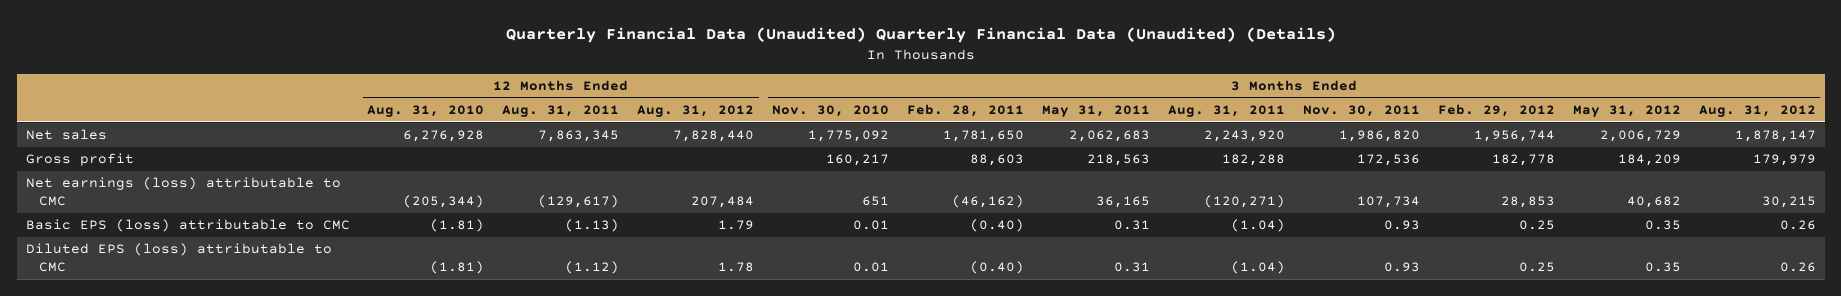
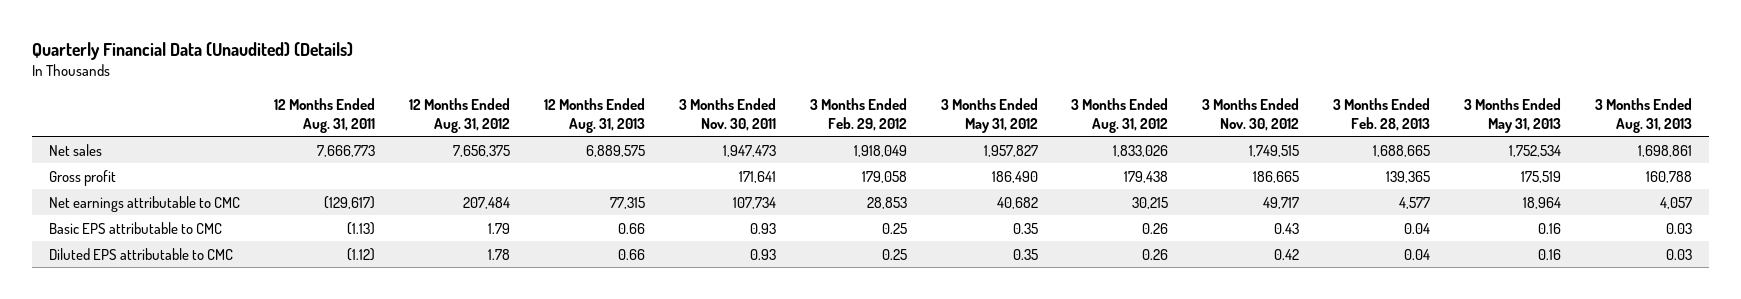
[505,27,1336,44] Quarterly Financial Data (Unaudited) Quarterly Financial Data (Unaudited) (Details) -> [32,41,354,60] Quarterly Financial Data (Unaudited) (Details)
[367,104,485,117] Aug. 31, 2010 -> none
[772,104,890,117] Nov. 30, 2010 -> none
[907,103,1025,117] Feb. 28, 2011 -> none
[1042,104,1151,117] May 31, 2011 -> none
[1167,104,1285,117] Aug. 31, 2011 -> none
none -> [543,97,645,133] 12 Months Ended Aug. 31, 2013
none -> [1202,97,1300,131] 3 Months Ended Nov. 30, 2012
none -> [1333,97,1431,131] 3 Months Ended Feb. 28, 2013
none -> [1464,97,1562,133] 3 Months Ended May 31, 2013
none -> [1595,97,1693,133] 3 Months Ended Aug. 31, 2013
[538,130,620,143] 7,863,345 -> [317,144,376,157] 7,666,773
[673,130,755,143] 7,828,440 -> [452,144,510,157] 7,656,375
[1338,130,1420,143] 1,986,820 -> [722,144,776,157] 1,947,473
[1473,130,1555,143] 1,956,744 -> [853,144,907,157] 1,918,049
[1599,130,1681,143] 2,006,729 -> [983,144,1038,157] 1,957,827
[1734,130,1816,143] 1,878,147 -> [1113,144,1169,157] 1,833,026
[1356,154,1420,167] 172,536 -> [738,170,776,183] 171,641
[1491,154,1555,167] 182,778 -> [861,170,907,183] 179,058
[1617,154,1681,167] 184,209 -> [991,170,1038,183] 186,490
[1752,154,1816,167] 179,979 -> [1124,170,1169,183] 179,438
[25,177,341,207] Net earnings (loss) attributable to CMC -> [49,195,241,212] Net earnings attributable to CMC
[25,219,350,233] Basic EPS (loss) attributable to CMC -> [49,221,223,234] Basic EPS attributable to CMC
[25,243,332,273] Diluted EPS (loss) attributable to CMC -> [49,247,234,260] Diluted EPS attributable to CMC

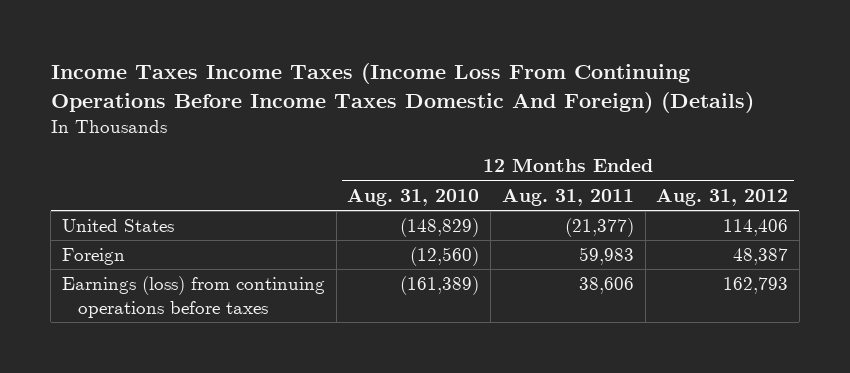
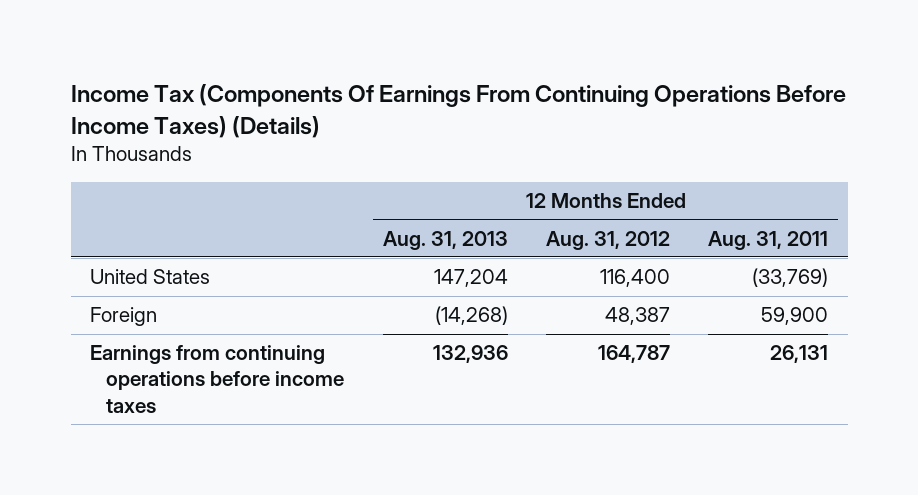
[50,63,754,114] Income Taxes Income Taxes (Income Loss From Continuing Operations Before Income Taxes Domestic And Foreign) (Details) -> [70,84,846,138] Income Tax (Components Of Earnings From Continuing Operations Before Income Taxes) (Details)
[347,188,480,206] Aug. 31, 2010 -> none
none -> [382,230,508,250] Aug. 31, 2013
[564,218,634,238] (21,377) -> [752,268,829,288] (33,769)
[723,219,789,237] 114,406 -> [600,269,671,288] 116,400
[578,247,634,266] 59,983 -> [761,307,829,326] 59,900
[62,276,326,318] Earnings (loss) from continuing operations before taxes -> [89,345,345,413] Earnings from continuing operations before income taxes
[578,277,634,295] 38,606 -> [770,345,829,364] 26,131
[723,277,789,295] 162,793 -> [598,345,671,364] 164,787

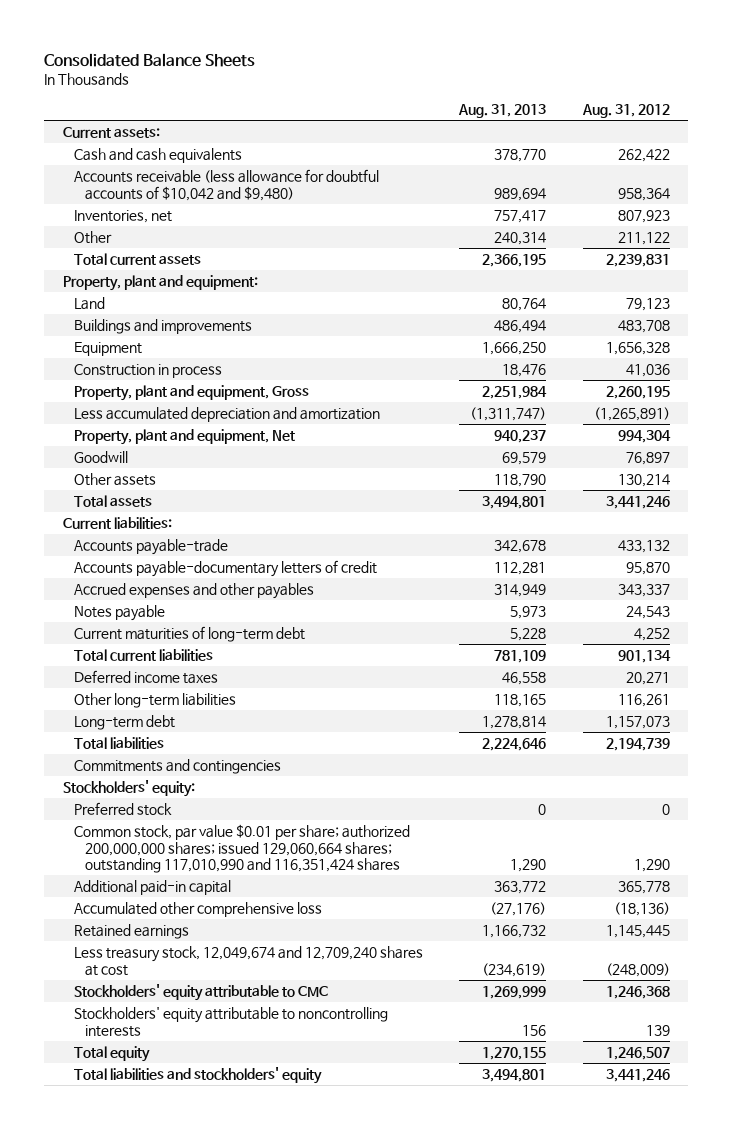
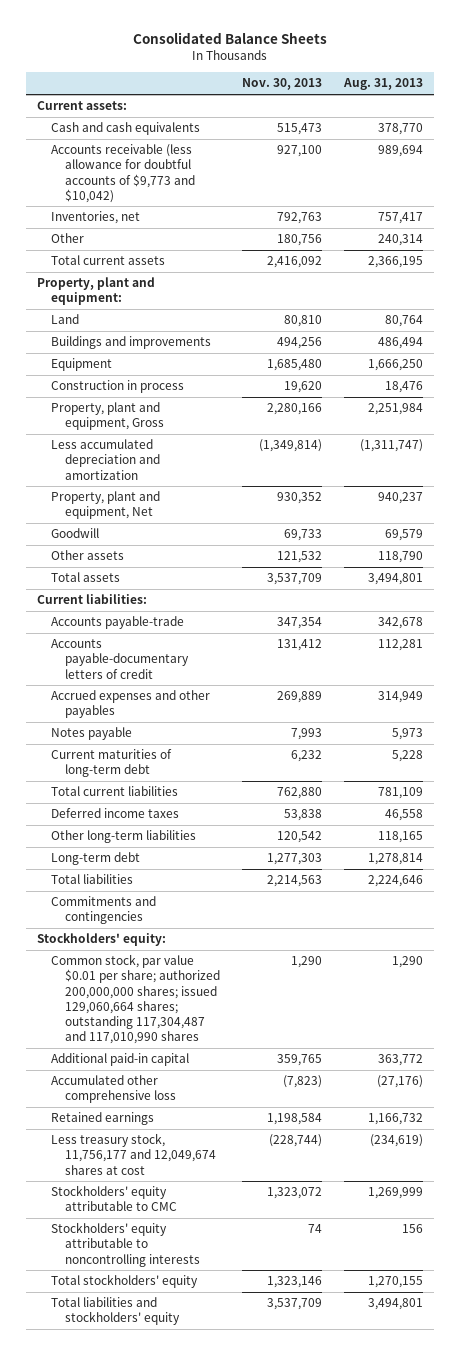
[581,103,670,118] Aug. 31, 2012 -> none
none -> [241,78,322,91] Nov. 30, 2013
[73,168,379,201] Accounts receivable (less allowance for doubtful accounts of $10,042 and $9,480) -> [50,144,195,203] Accounts receivable (less allowance for doubtful accounts of $9,773 and $10,042)
[73,801,172,816] Preferred stock -> none
[73,823,410,874] Common stock, par value $0.01 per share; authorized 200,000,000 shares; issued 129,060,664 shares; outstanding 117,010,990 and 116,351,424 shares -> [50,954,220,1045] Common stock, par value $0.01 per share; authorized 200,000,000 shares; issued 129,060,664 shares; outstanding 117,304,487 and 117,010,990 shares
[73,945,423,976] Less treasury stock, 12,049,674 and 12,709,240 shares at cost -> [50,1133,216,1175] Less treasury stock, 11,756,177 and 12,049,674 shares at cost
[73,1045,150,1062] Total equity -> [50,1274,198,1289] Total stockholders' equity

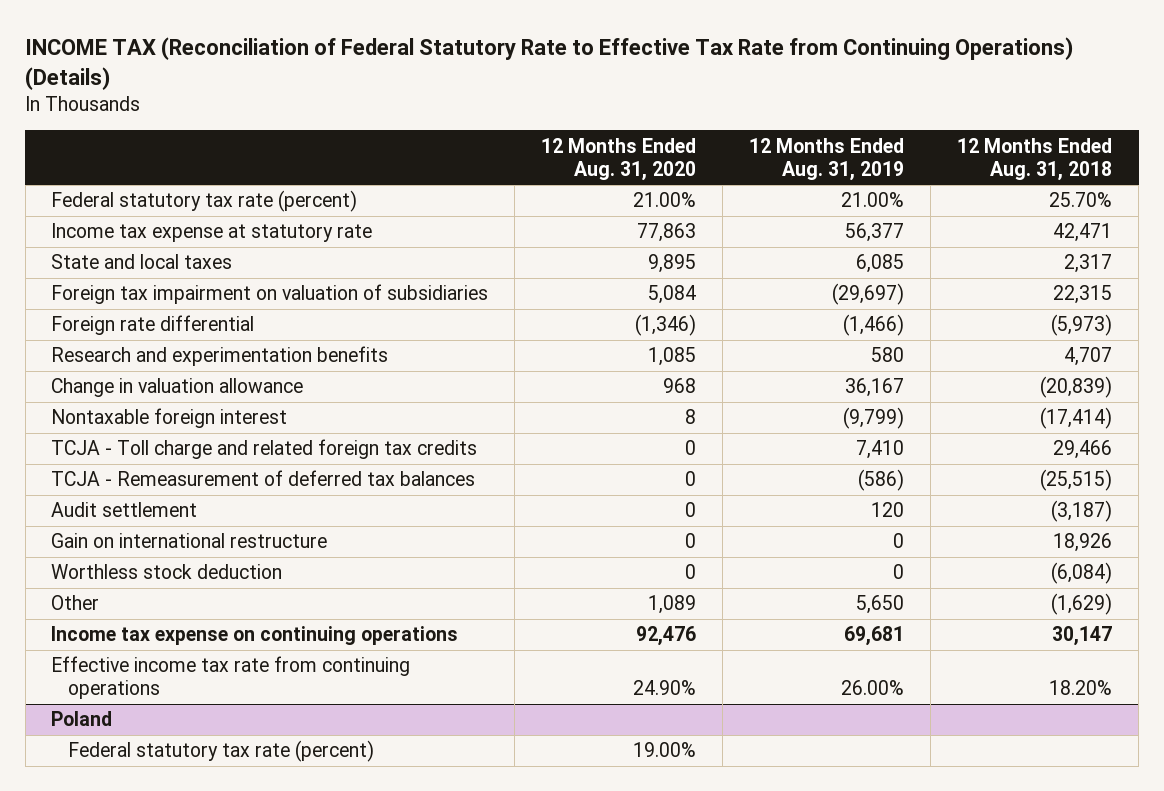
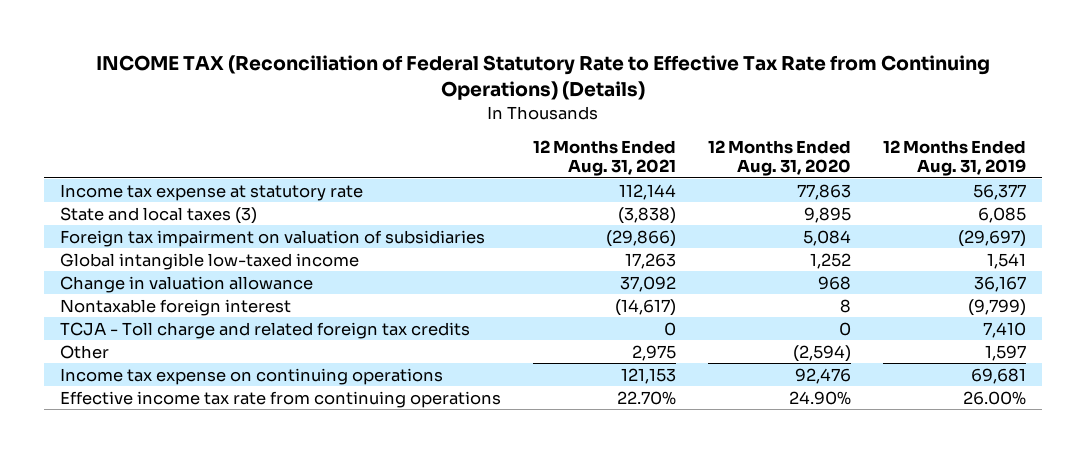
[957,137,1113,181] 12 Months Ended Aug. 31, 2018 -> none
none -> [533,140,677,177] 12 Months Ended Aug. 31, 2021
[51,190,358,213] Federal statutory tax rate (percent) -> none
[51,254,233,270] State and local taxes -> [60,206,258,224] State and local taxes (3)
[51,315,255,336] Foreign rate differential -> none
[51,346,389,367] Research and experimentation benefits -> none
none -> [60,252,360,270] Global intangible low-taxed income
[51,470,476,487] TCJA - Remeasurement of deferred tax balances -> none
[51,502,198,518] Audit settlement -> none
[51,533,328,549] Gain on international restructure -> none
[51,564,283,580] Worthless stock deduction -> none
[648,595,697,615] 1,089 -> [793,344,852,362] (2,594)
[856,595,905,615] 5,650 -> [985,344,1027,361] 1,597
[51,711,113,727] Poland -> none
[67,740,374,763] Federal statutory tax rate (percent) -> none

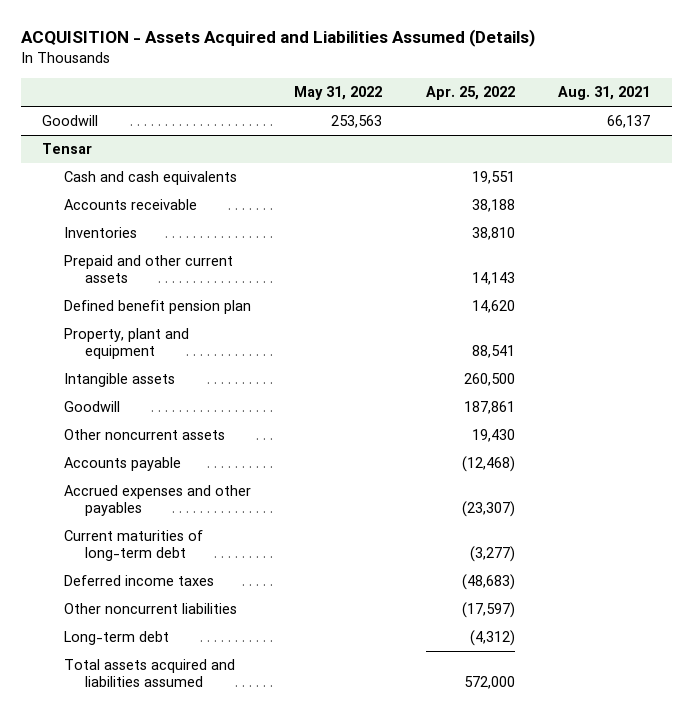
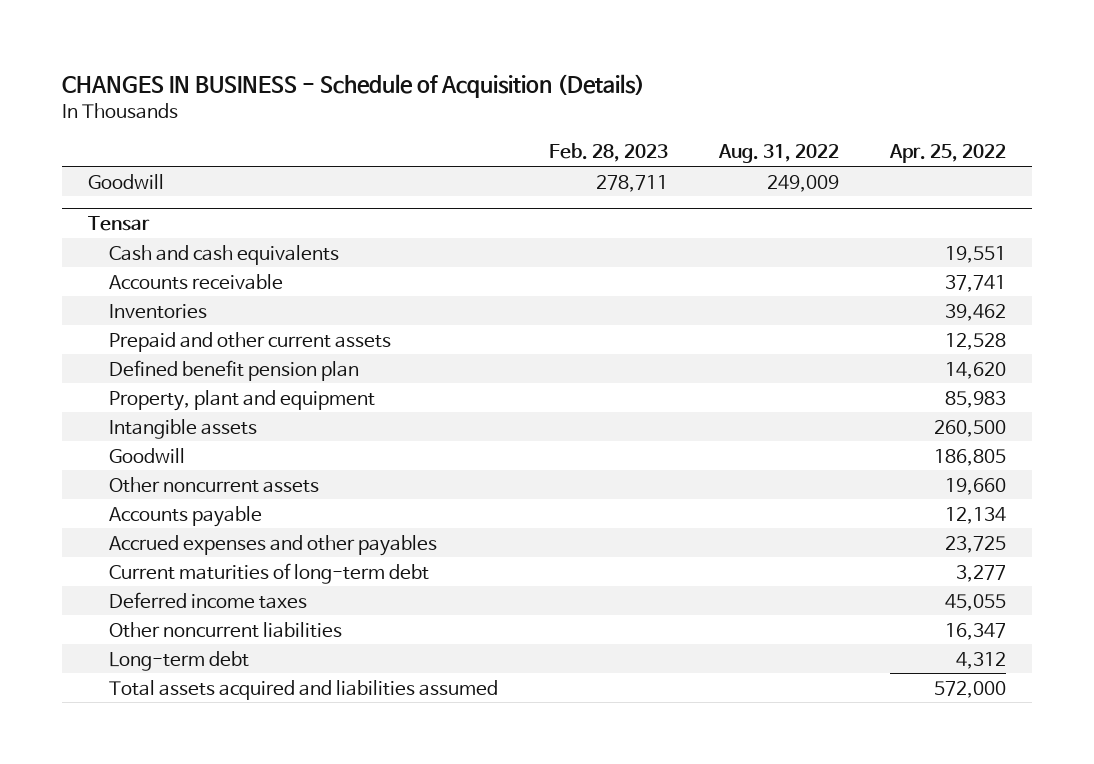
[20,29,535,48] ACQUISITION - Assets Acquired and Liabilities Assumed (Details) -> [62,73,646,98] CHANGES IN BUSINESS - Schedule of Acquisition (Details)
[294,86,383,101] May 31, 2022 -> none
[558,86,651,101] Aug. 31, 2021 -> none
none -> [548,143,668,163] Feb. 28, 2023
none -> [717,144,839,164] Aug. 31, 2022
[471,199,515,213] 38,188 -> [945,274,1007,292] 37,741
[471,227,515,241] 38,810 -> [945,303,1007,321] 39,462
[471,272,515,286] 14,143 -> [945,332,1007,350] 12,528
[471,345,515,359] 88,541 -> [945,390,1007,408] 85,983
[463,401,515,415] 187,861 -> [934,448,1007,466] 186,805
[471,429,515,443] 19,430 -> [945,477,1007,495] 19,660
[461,456,515,473] (12,468) -> [945,506,1007,524] 12,134
[461,501,515,518] (23,307) -> [945,535,1007,553] 23,725
[469,546,515,563] (3,277) -> [956,564,1007,582] 3,277
[461,574,515,591] (48,683) -> [945,593,1007,611] 45,055
[461,602,515,619] (17,597) -> [945,622,1007,640] 16,347
[469,630,515,647] (4,312) -> [956,651,1007,669] 4,312

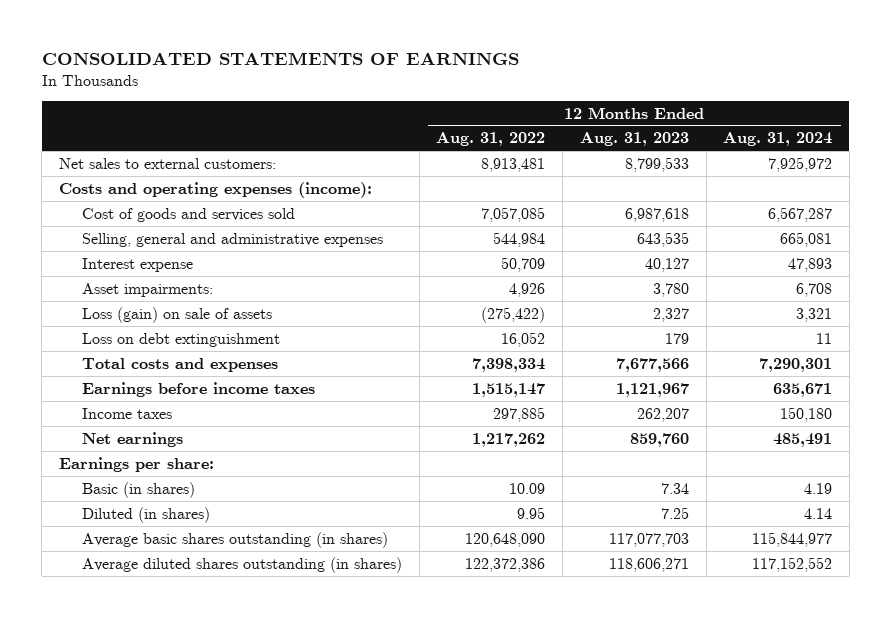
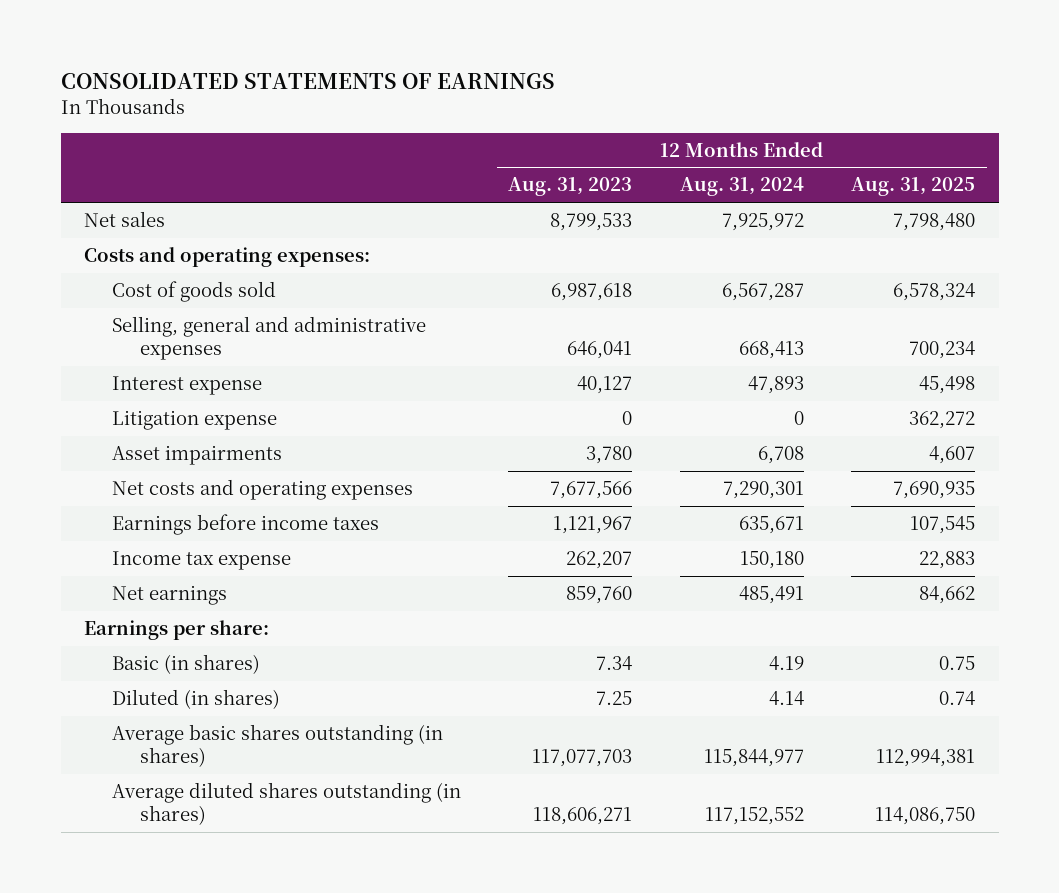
[436,132,546,147] Aug. 31, 2022 -> none
none -> [850,177,975,197] Aug. 31, 2025
[58,157,276,169] Net sales to external customers: -> [84,211,166,228] Net sales
[58,181,372,198] Costs and operating expenses (income): -> [84,247,371,268] Costs and operating expenses:
[81,207,295,222] Cost of goods and services sold -> [112,281,277,303] Cost of goods sold
[636,231,689,247] 643,535 -> [567,341,633,360] 646,041
[780,231,833,247] 665,081 -> [738,341,804,360] 668,413
[81,306,272,323] Loss (gain) on sale of assets -> none
[81,332,280,347] Loss on debt extinguishment -> none
none -> [112,410,278,431] Litigation expense
[81,282,213,297] Asset impairments: -> [112,445,283,466] Asset impairments
[81,357,278,372] Total costs and expenses -> [112,479,414,501] Net costs and operating expenses
[81,407,172,419] Income taxes -> [112,551,292,571] Income tax expense

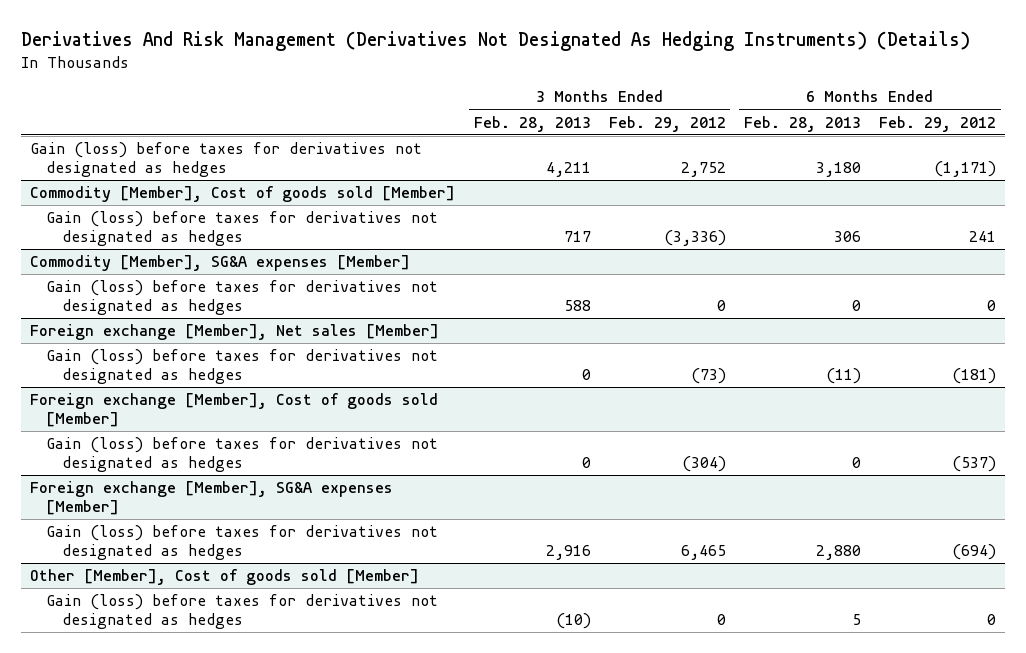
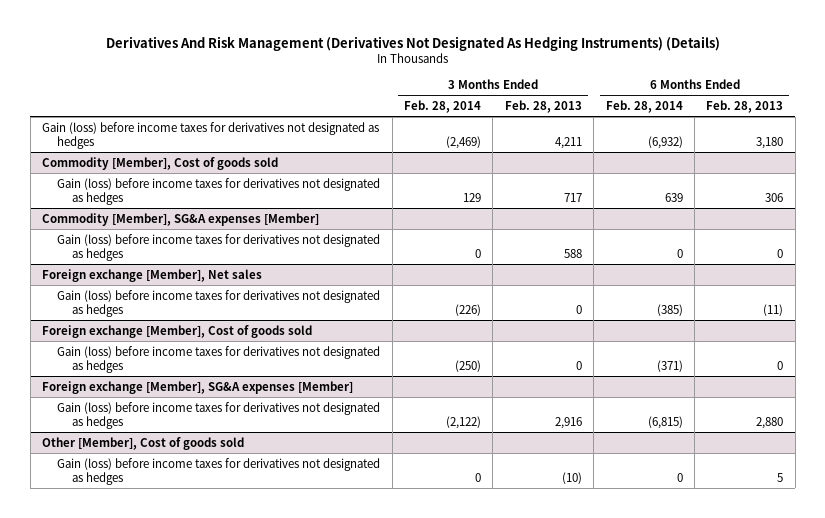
[608,115,726,132] Feb. 29, 2012 -> none
[879,115,997,132] Feb. 29, 2012 -> none
none -> [403,99,481,113] Feb. 28, 2014
none -> [605,99,683,113] Feb. 28, 2014
[30,142,423,177] Gain (loss) before taxes for derivatives not designated as hedges -> [41,121,379,149] Gain (loss) before income taxes for derivatives not designated as hedges
[30,186,456,203] Commodity [Member], Cost of goods sold [Member] -> [41,156,278,170] Commodity [Member], Cost of goods sold
[46,211,439,246] Gain (loss) before taxes for derivatives not designated as hedges -> [57,177,381,205] Gain (loss) before income taxes for derivatives not designated as hedges
[46,280,439,315] Gain (loss) before taxes for derivatives not designated as hedges -> [57,233,381,261] Gain (loss) before income taxes for derivatives not designated as hedges
[30,324,440,341] Foreign exchange [Member], Net sales [Member] -> [41,268,262,282] Foreign exchange [Member], Net sales
[46,349,439,384] Gain (loss) before taxes for derivatives not designated as hedges -> [57,289,381,317] Gain (loss) before income taxes for derivatives not designated as hedges
[30,393,439,427] Foreign exchange [Member], Cost of goods sold [Member] -> [41,324,312,338] Foreign exchange [Member], Cost of goods sold
[46,437,439,472] Gain (loss) before taxes for derivatives not designated as hedges -> [57,345,381,373] Gain (loss) before income taxes for derivatives not designated as hedges
[46,525,439,560] Gain (loss) before taxes for derivatives not designated as hedges -> [57,401,381,429] Gain (loss) before income taxes for derivatives not designated as hedges
[30,569,420,586] Other [Member], Cost of goods sold [Member] -> [41,436,244,450] Other [Member], Cost of goods sold
[46,594,439,629] Gain (loss) before taxes for derivatives not designated as hedges -> [57,457,381,485] Gain (loss) before income taxes for derivatives not designated as hedges

